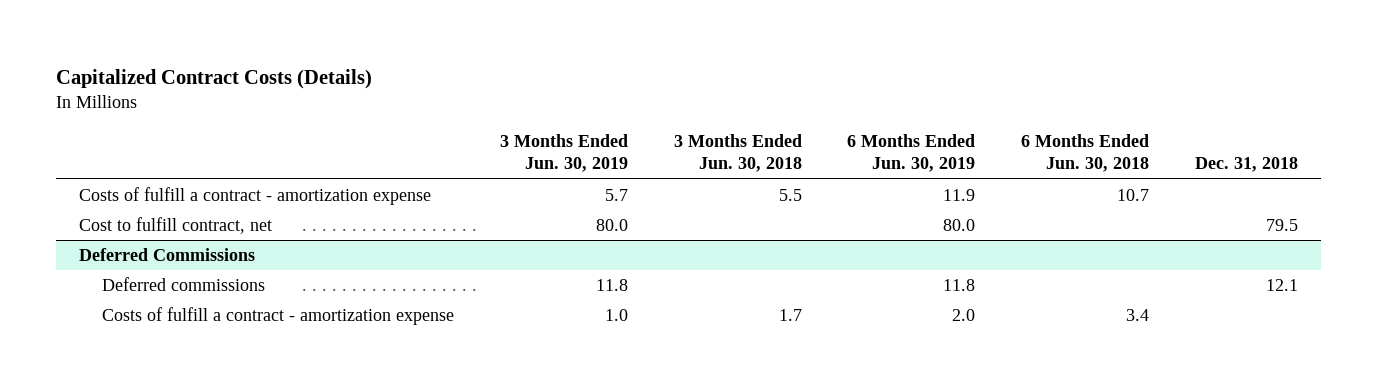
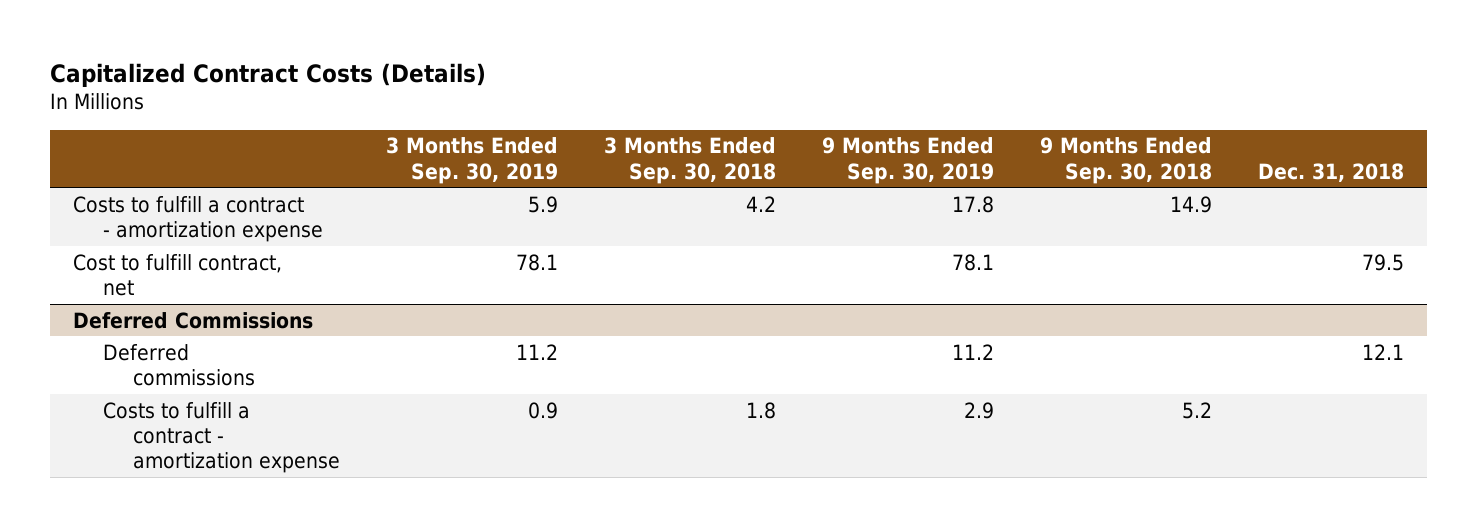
[500,134,629,173] 3 Months Ended Jun. 30, 2019 -> none
[673,134,802,173] 3 Months Ended Jun. 30, 2018 -> none
[847,134,976,173] 6 Months Ended Jun. 30, 2019 -> none
[1021,134,1150,173] 6 Months Ended Jun. 30, 2018 -> none
none -> [386,137,559,184] 3 Months Ended Sep. 30, 2019
none -> [604,137,777,184] 3 Months Ended Sep. 30, 2018
none -> [822,137,995,184] 9 Months Ended Sep. 30, 2019
none -> [1040,137,1213,184] 9 Months Ended Sep. 30, 2018
[78,187,431,206] Costs of fulfill a contract - amortization expense -> [73,195,324,242] Costs to fulfill a contract - amortization expense
[102,307,455,326] Costs of fulfill a contract - amortization expense -> [103,401,340,474] Costs to fulfill a contract - amortization expense

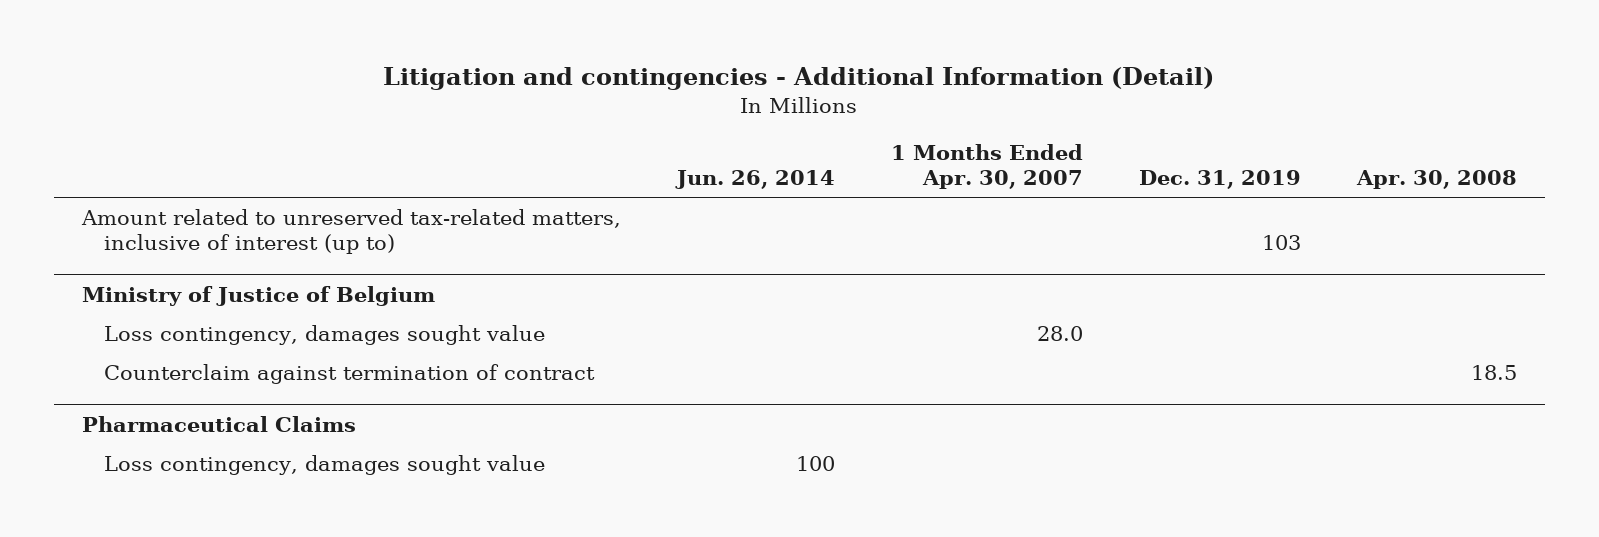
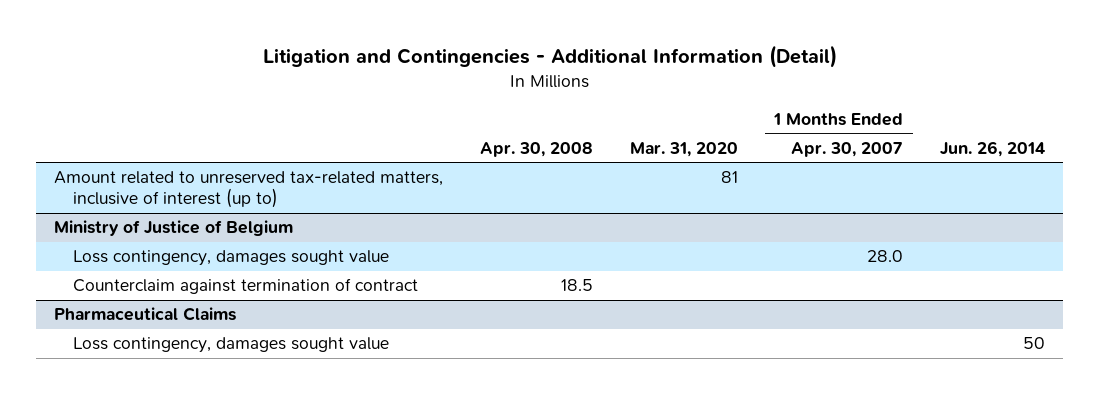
[383,67,1215,91] Litigation and contingencies - Additional Information (Detail) -> [262,45,837,69] Litigation and Contingencies - Additional Information (Detail)
[1139,170,1302,190] Dec. 31, 2019 -> none
none -> [629,141,738,157] Mar. 31, 2020
[795,456,835,472] 100 -> [1023,337,1046,350] 50

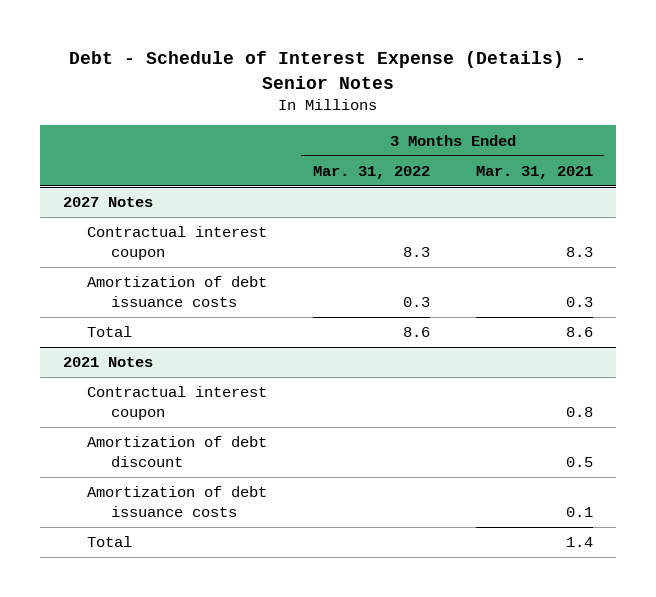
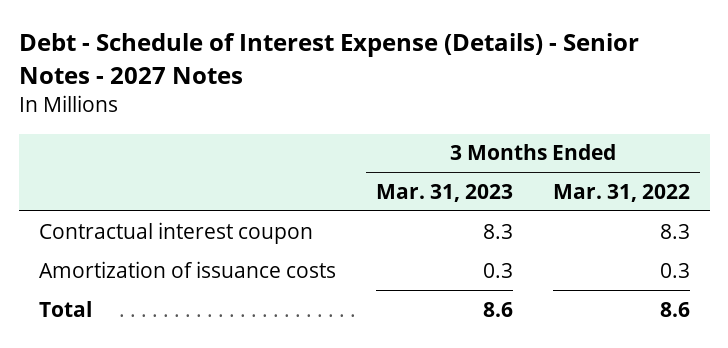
[68,51,586,89] Debt - Schedule of Interest Expense (Details) - Senior Notes -> [18,33,639,84] Debt - Schedule of Interest Expense (Details) - Senior Notes - 2027 Notes
[475,165,593,179] Mar. 31, 2021 -> none
none -> [375,183,513,202] Mar. 31, 2023
[63,197,154,208] 2027 Notes -> none
[86,276,267,308] Amortization of debt issuance costs -> [38,260,336,278] Amortization of issuance costs
[63,357,154,368] 2021 Notes -> none
[86,386,267,421] Contractual interest coupon -> none
[86,436,267,468] Amortization of debt discount -> none
[86,486,267,518] Amortization of debt issuance costs -> none
[86,536,132,548] Total -> none

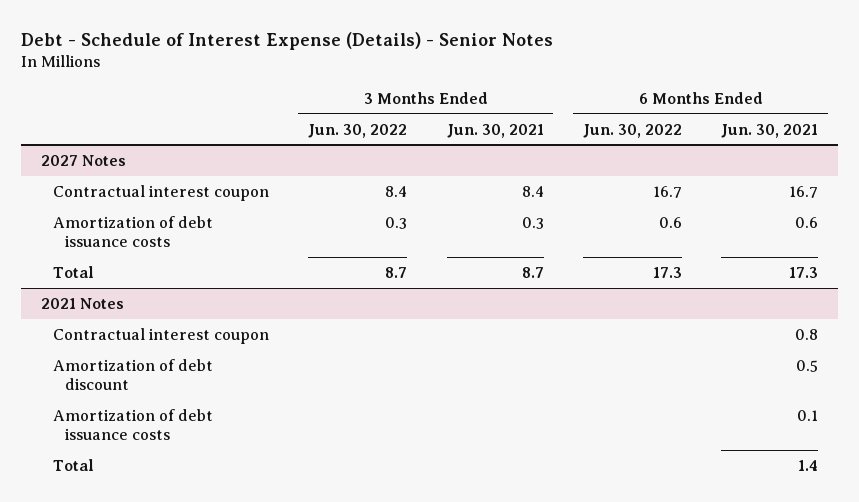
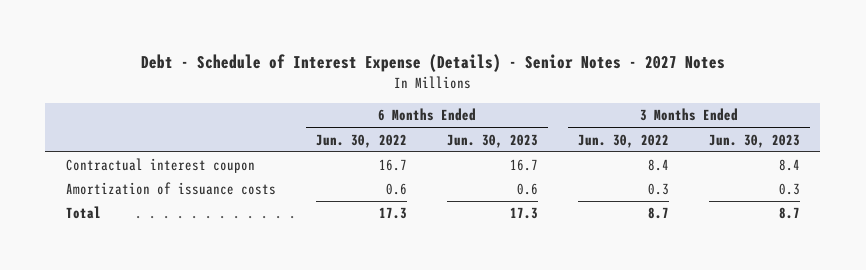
[21,31,554,50] Debt - Schedule of Interest Expense (Details) - Senior Notes -> [140,54,725,73] Debt - Schedule of Interest Expense (Details) - Senior Notes - 2027 Notes
[446,123,544,138] Jun. 30, 2021 -> none
[721,123,819,138] Jun. 30, 2021 -> none
none -> [446,133,538,148] Jun. 30, 2023
none -> [709,133,801,148] Jun. 30, 2023
[40,154,126,166] 2027 Notes -> none
[52,215,213,247] Amortization of debt issuance costs -> [65,182,276,196] Amortization of issuance costs
[40,297,124,309] 2021 Notes -> none
[52,327,269,344] Contractual interest coupon -> none
[52,358,213,390] Amortization of debt discount -> none
[52,408,213,440] Amortization of debt issuance costs -> none
[52,458,94,471] Total -> none

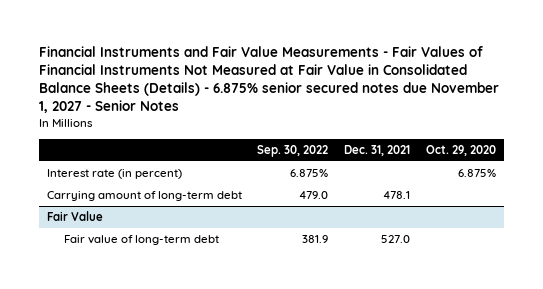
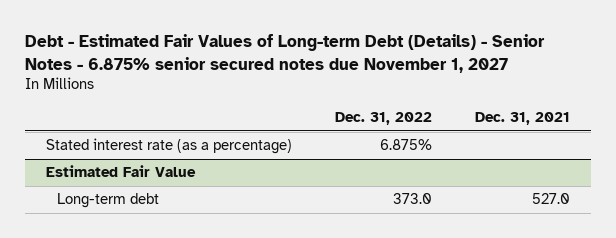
[38,46,499,114] Financial Instruments and Fair Value Measurements - Fair Values of Financial Instruments Not Measured at Fair Value in Consolidated Balance Sheets (Details) - 6.875% senior secured notes due November 1, 2027 - Senior Notes -> [24,34,545,73] Debt - Estimated Fair Values of Long-term Debt (Details) - Senior Notes - 6.875% senior secured notes due November 1, 2027
[257,145,329,158] Sep. 30, 2022 -> none
[425,145,496,157] Oct. 29, 2020 -> none
none -> [335,112,433,126] Dec. 31, 2022
[46,191,242,202] Carrying amount of long-term debt -> none
[46,169,182,180] Interest rate (in percent) -> [46,138,293,155] Stated interest rate (as a percentage)
[46,211,103,222] Fair Value -> [46,165,197,178] Estimated Fair Value
[63,235,219,246] Fair value of long-term debt -> [57,193,160,209] Long-term debt

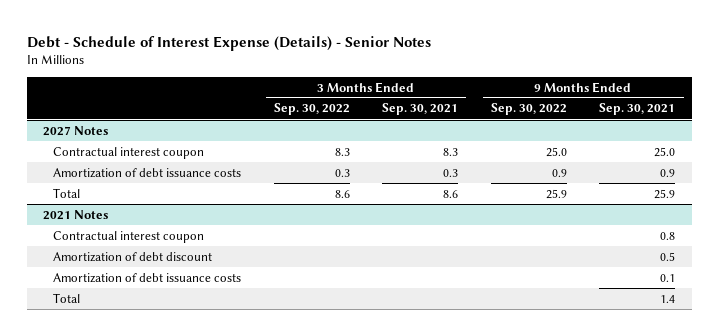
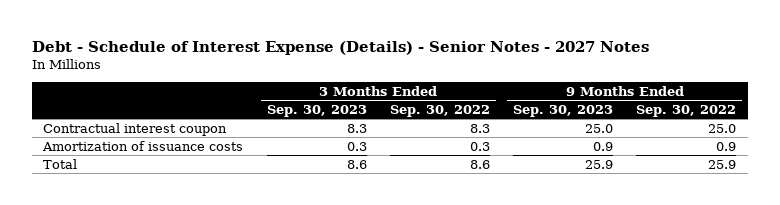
[27,35,432,51] Debt - Schedule of Interest Expense (Details) - Senior Notes -> [31,40,649,55] Debt - Schedule of Interest Expense (Details) - Senior Notes - 2027 Notes
[382,103,459,116] Sep. 30, 2021 -> none
[599,103,676,116] Sep. 30, 2021 -> none
none -> [266,105,367,118] Sep. 30, 2023
none -> [513,105,614,118] Sep. 30, 2023
[43,125,109,136] 2027 Notes -> none
[53,167,242,178] Amortization of debt issuance costs -> [42,140,244,151] Amortization of issuance costs
[43,209,109,220] 2021 Notes -> none
[53,230,205,243] Contractual interest coupon -> none
[53,251,213,262] Amortization of debt discount -> none
[53,272,242,283] Amortization of debt issuance costs -> none
[53,292,81,303] Total -> none

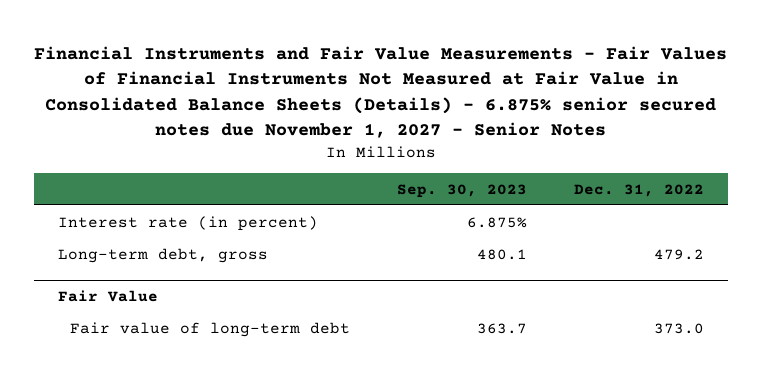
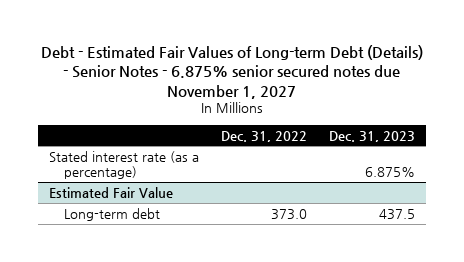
[33,46,727,138] Financial Instruments and Fair Value Measurements - Fair Values of Financial Instruments Not Measured at Fair Value in Consolidated Balance Sheets (Details) - 6.875% senior secured notes due November 1, 2027 - Senior Notes -> [40,45,423,99] Debt - Estimated Fair Values of Long-term Debt (Details) - Senior Notes - 6.875% senior secured notes due November 1, 2027
[397,183,528,198] Sep. 30, 2023 -> none
none -> [328,130,415,142] Dec. 31, 2023
[57,247,268,263] Long-term debt, gross -> none
[57,215,318,231] Interest rate (in percent) -> [48,150,199,180] Stated interest rate (as a percentage)
[57,289,158,302] Fair Value -> [48,186,173,198] Estimated Fair Value
[70,321,351,337] Fair value of long-term debt -> [63,207,160,221] Long-term debt

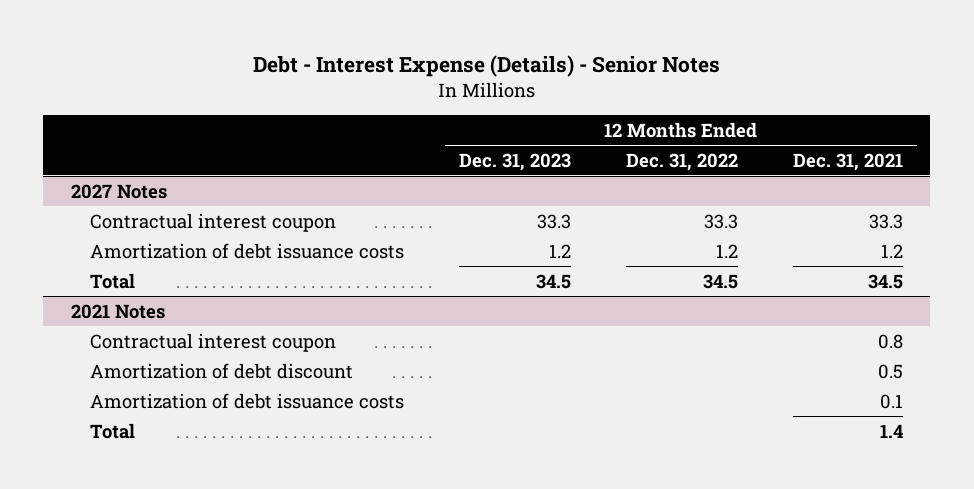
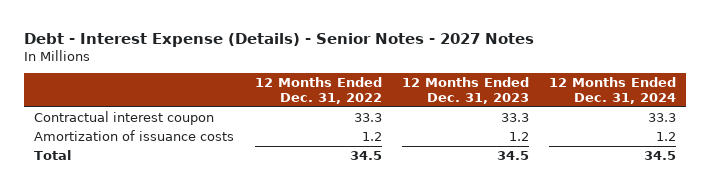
[252,54,720,77] Debt - Interest Expense (Details) - Senior Notes -> [24,32,535,47] Debt - Interest Expense (Details) - Senior Notes - 2027 Notes
[792,152,903,171] Dec. 31, 2021 -> none
none -> [549,77,677,104] 12 Months Ended Dec. 31, 2024
[70,183,167,199] 2027 Notes -> none
[90,242,405,259] Amortization of debt issuance costs -> [34,129,235,141] Amortization of issuance costs
[70,303,165,319] 2021 Notes -> none
[90,332,337,352] Contractual interest coupon -> none
[90,362,354,379] Amortization of debt discount -> none
[90,392,405,409] Amortization of debt issuance costs -> none
[90,422,136,439] Total -> none

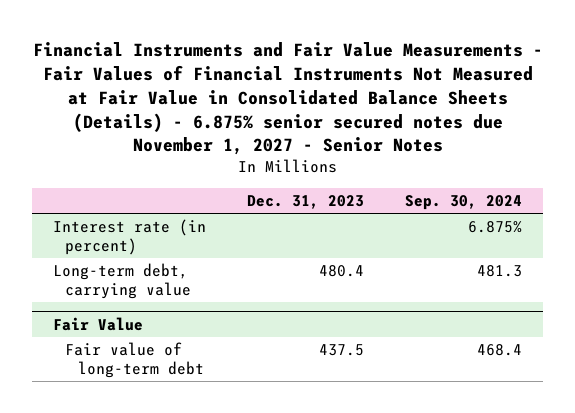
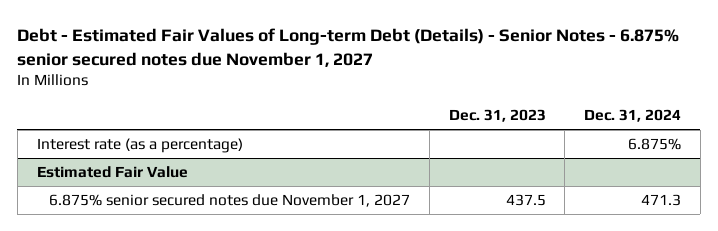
[32,41,543,156] Financial Instruments and Fair Value Measurements - Fair Values of Financial Instruments Not Measured at Fair Value in Consolidated Balance Sheets (Details) - 6.875% senior secured notes due November 1, 2027 - Senior Notes -> [17,28,680,67] Debt - Estimated Fair Values of Long-term Debt (Details) - Senior Notes - 6.875% senior secured notes due November 1, 2027
[405,194,523,210] Sep. 30, 2024 -> none
none -> [584,108,682,122] Dec. 31, 2024
[52,263,192,299] Long-term debt, carrying value -> none
[52,219,206,255] Interest rate (in percent) -> [36,138,243,154] Interest rate (as a percentage)
[52,316,143,331] Fair Value -> [36,166,188,179] Estimated Fair Value
[65,342,205,378] Fair value of long-term debt -> [49,194,411,208] 6.875% senior secured notes due November 1, 2027

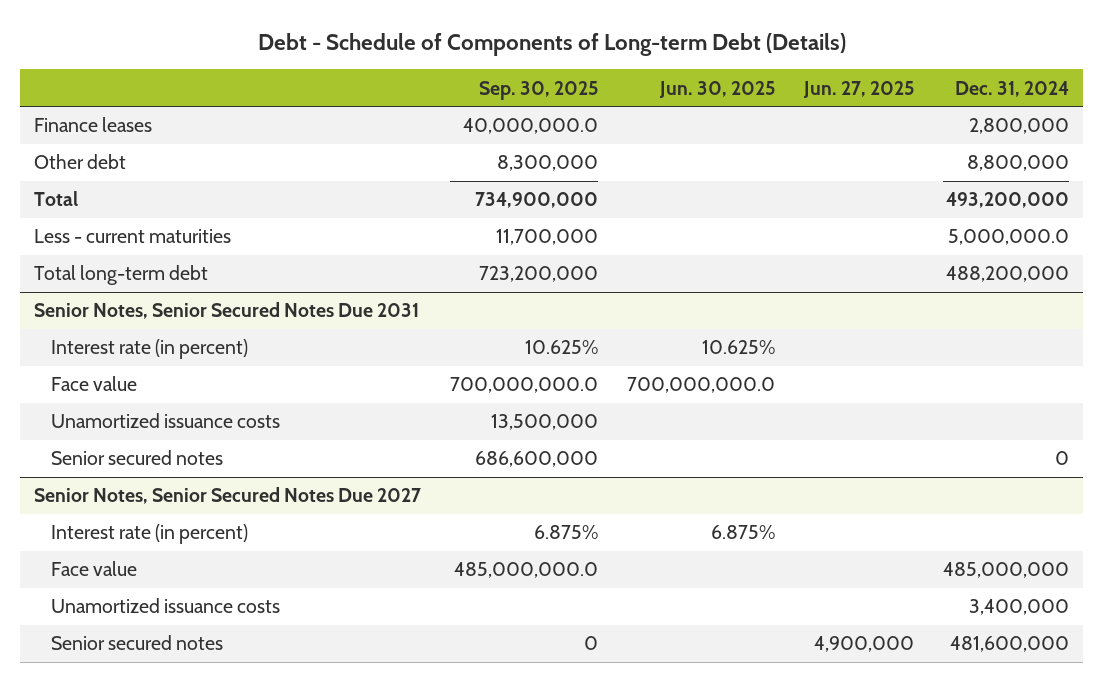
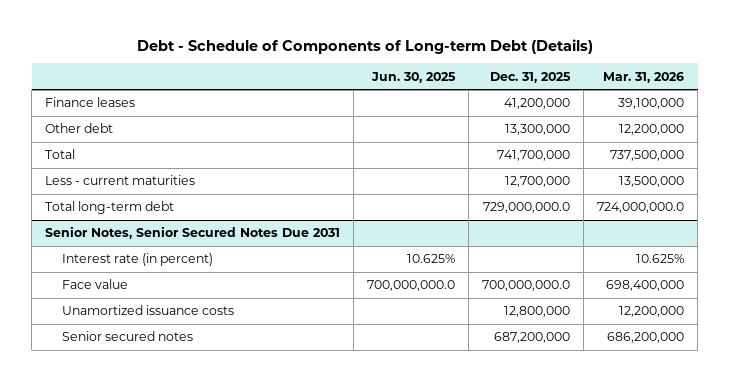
[479,80,599,100] Sep. 30, 2025 -> none
[803,80,915,98] Jun. 27, 2025 -> none
[955,80,1070,97] Dec. 31, 2024 -> none
none -> [490,71,572,83] Dec. 31, 2025
none -> [603,71,685,83] Mar. 31, 2026
[34,487,422,505] Senior Notes, Senior Secured Notes Due 2027 -> none
[50,524,248,545] Interest rate (in percent) -> none
[50,561,137,577] Face value -> none
[50,598,280,614] Unamortized issuance costs -> none
[50,635,223,651] Senior secured notes -> none

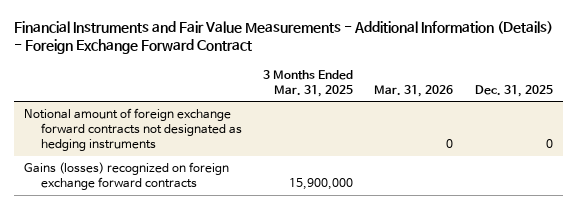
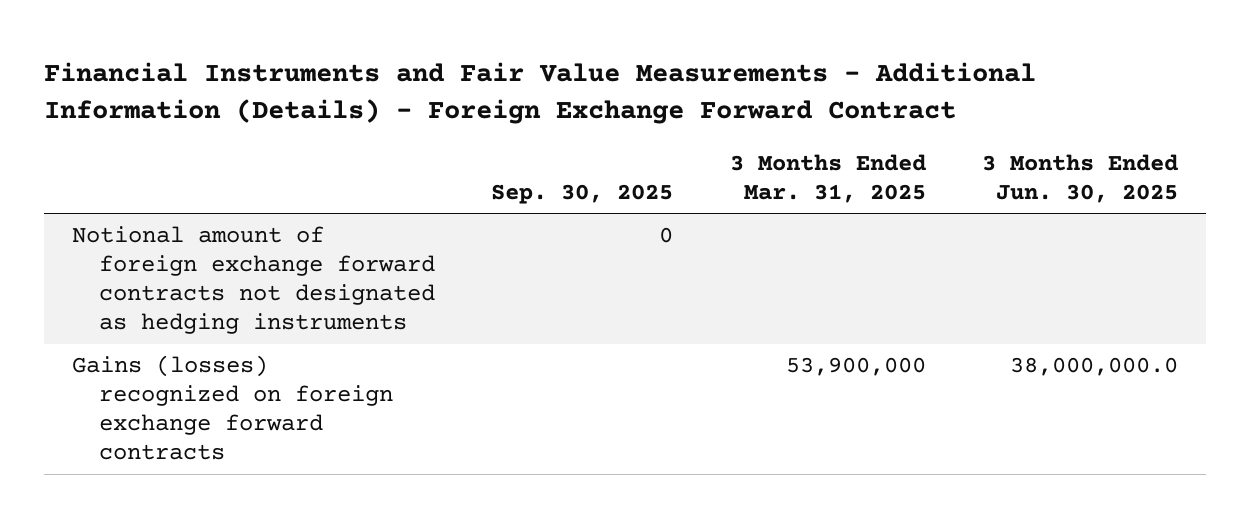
[374,84,454,97] Mar. 31, 2026 -> none
[474,84,553,97] Dec. 31, 2025 -> none
none -> [491,183,674,204] Sep. 30, 2025
none -> [982,153,1179,203] 3 Months Ended Jun. 30, 2025
[289,178,354,191] 15,900,000 -> [785,356,926,376] 53,900,000

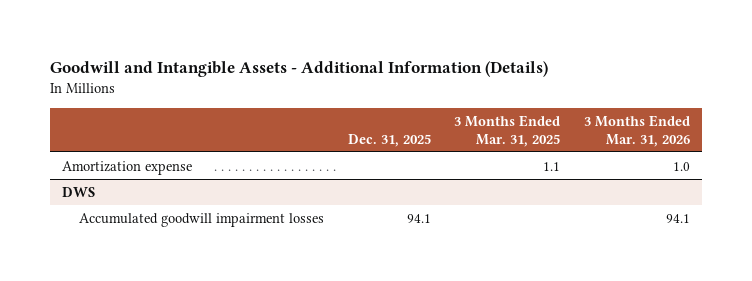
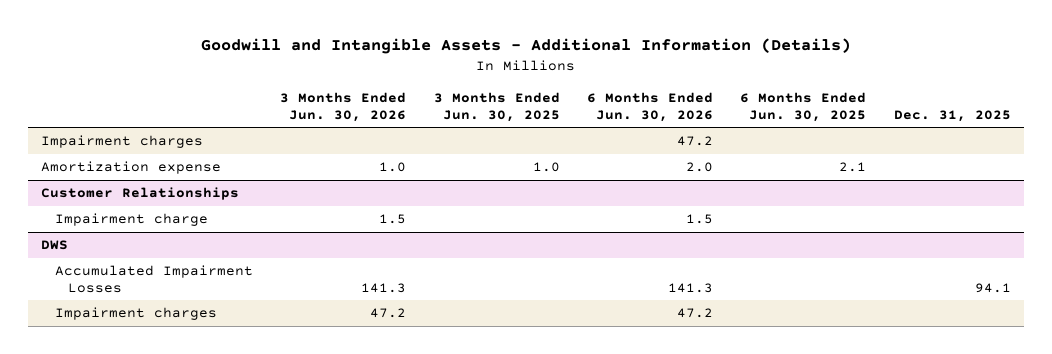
[454,114,561,147] 3 Months Ended Mar. 31, 2025 -> none
[583,114,690,147] 3 Months Ended Mar. 31, 2026 -> none
none -> [280,91,407,122] 3 Months Ended Jun. 30, 2026
none -> [433,91,560,122] 3 Months Ended Jun. 30, 2025
none -> [586,91,713,122] 6 Months Ended Jun. 30, 2026
none -> [740,91,867,122] 6 Months Ended Jun. 30, 2025
none -> [41,135,204,149] Impairment charges
none -> [41,187,240,201] Customer Relationships
none -> [54,213,208,227] Impairment charge
[79,212,325,227] Accumulated goodwill impairment losses -> [54,265,253,293] Accumulated Impairment Losses
none -> [54,307,217,321] Impairment charges

